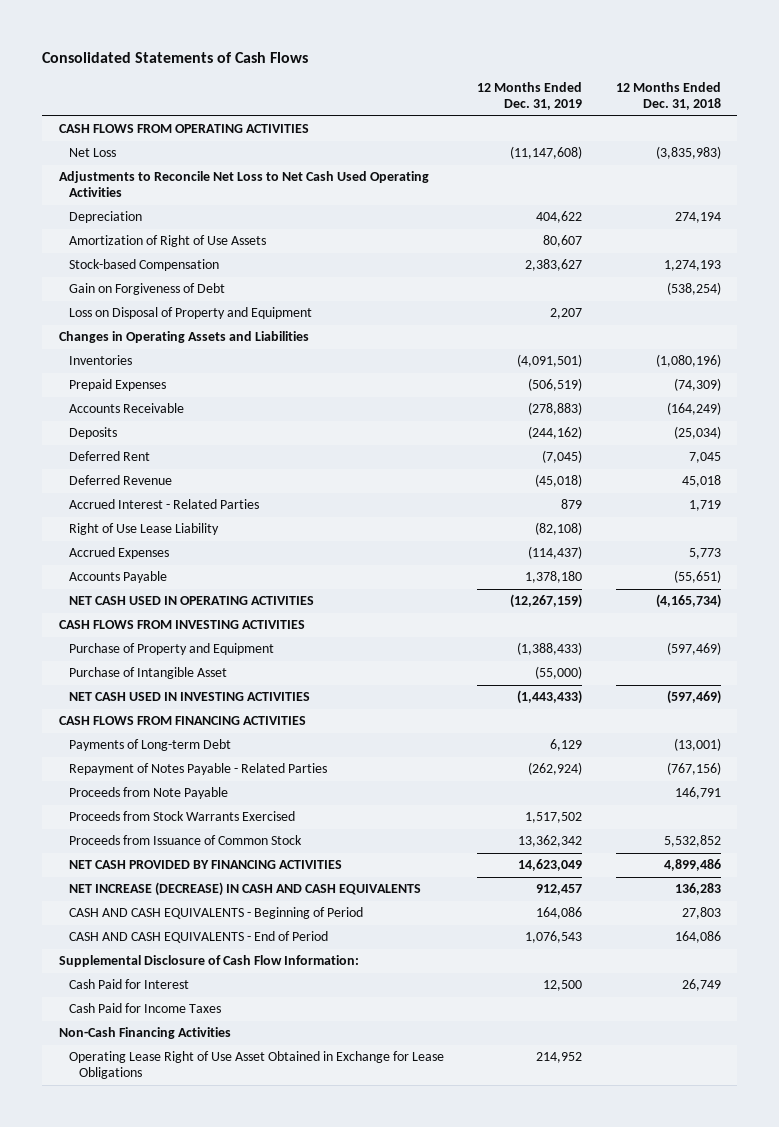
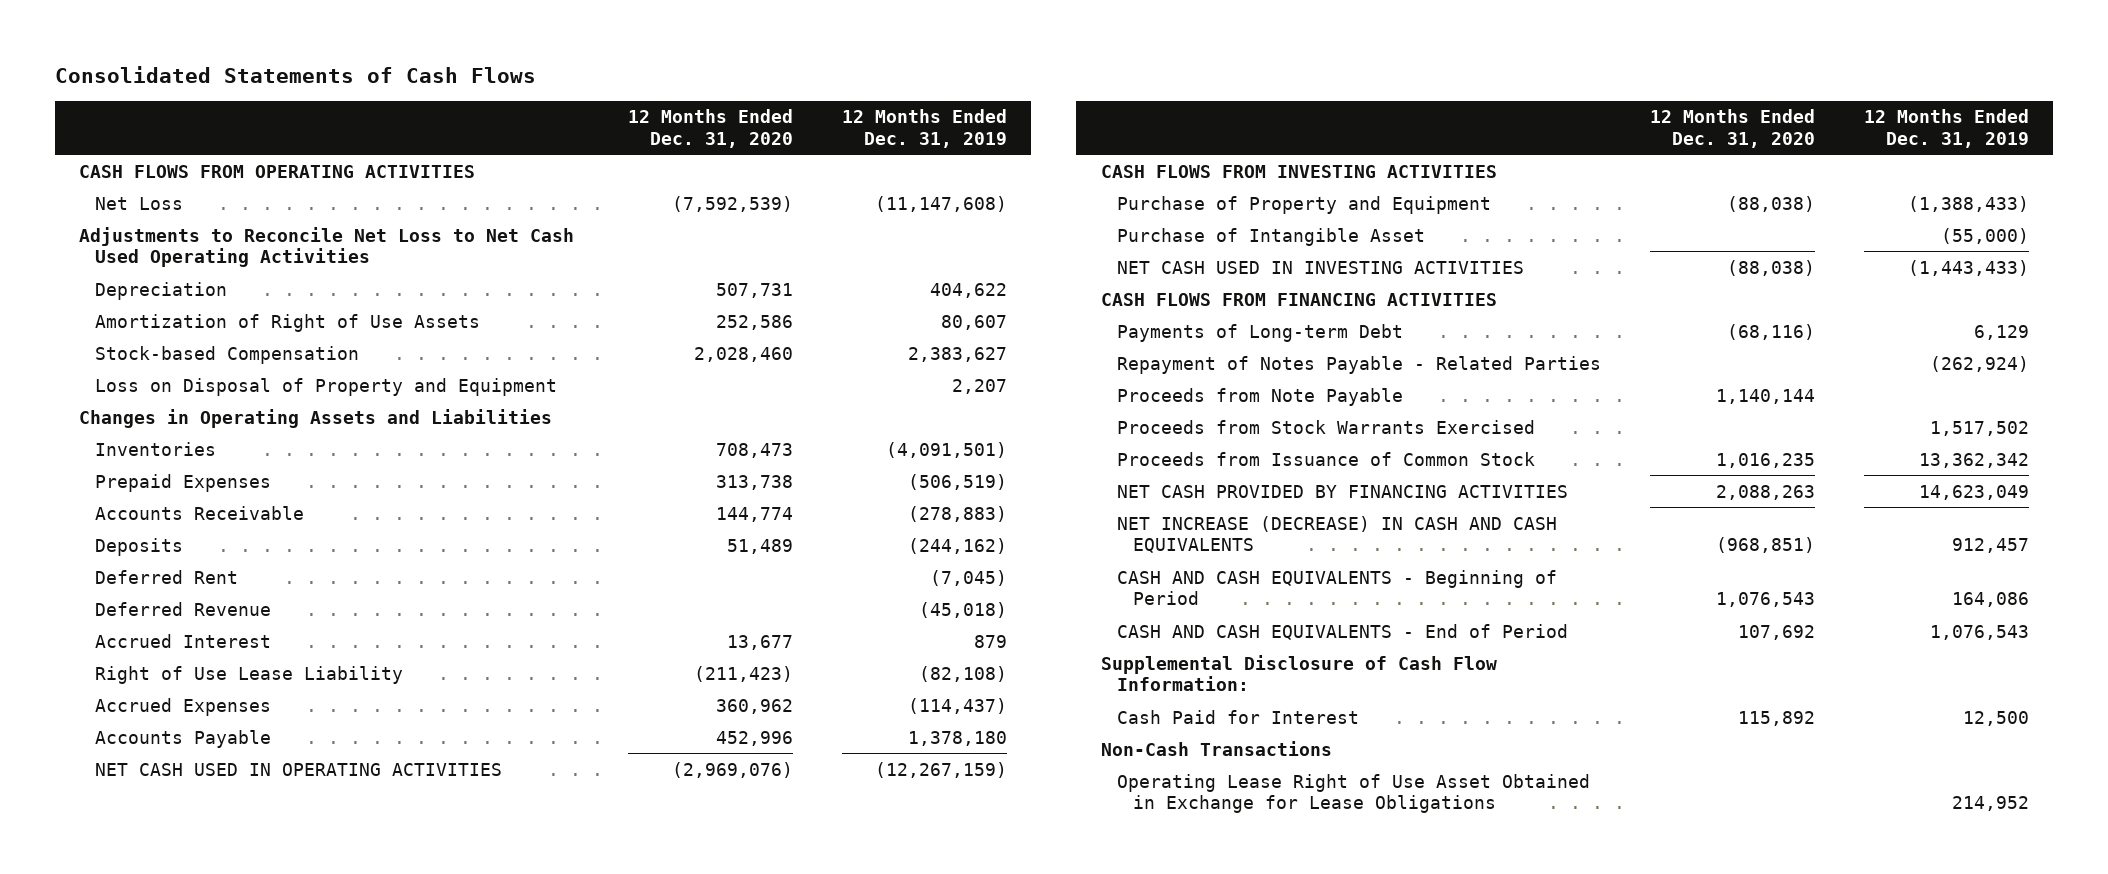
[615,82,721,110] 12 Months Ended Dec. 31, 2018 -> none
none -> [627,109,793,148] 12 Months Ended Dec. 31, 2020
[68,283,225,296] Gain on Forgiveness of Debt -> none
[68,499,259,510] Accrued Interest - Related Parties -> [94,633,271,648] Accrued Interest
[68,1003,221,1014] Cash Paid for Income Taxes -> none
[58,1027,231,1040] Non-Cash Financing Activities -> [1100,740,1332,756] Non-Cash Transactions

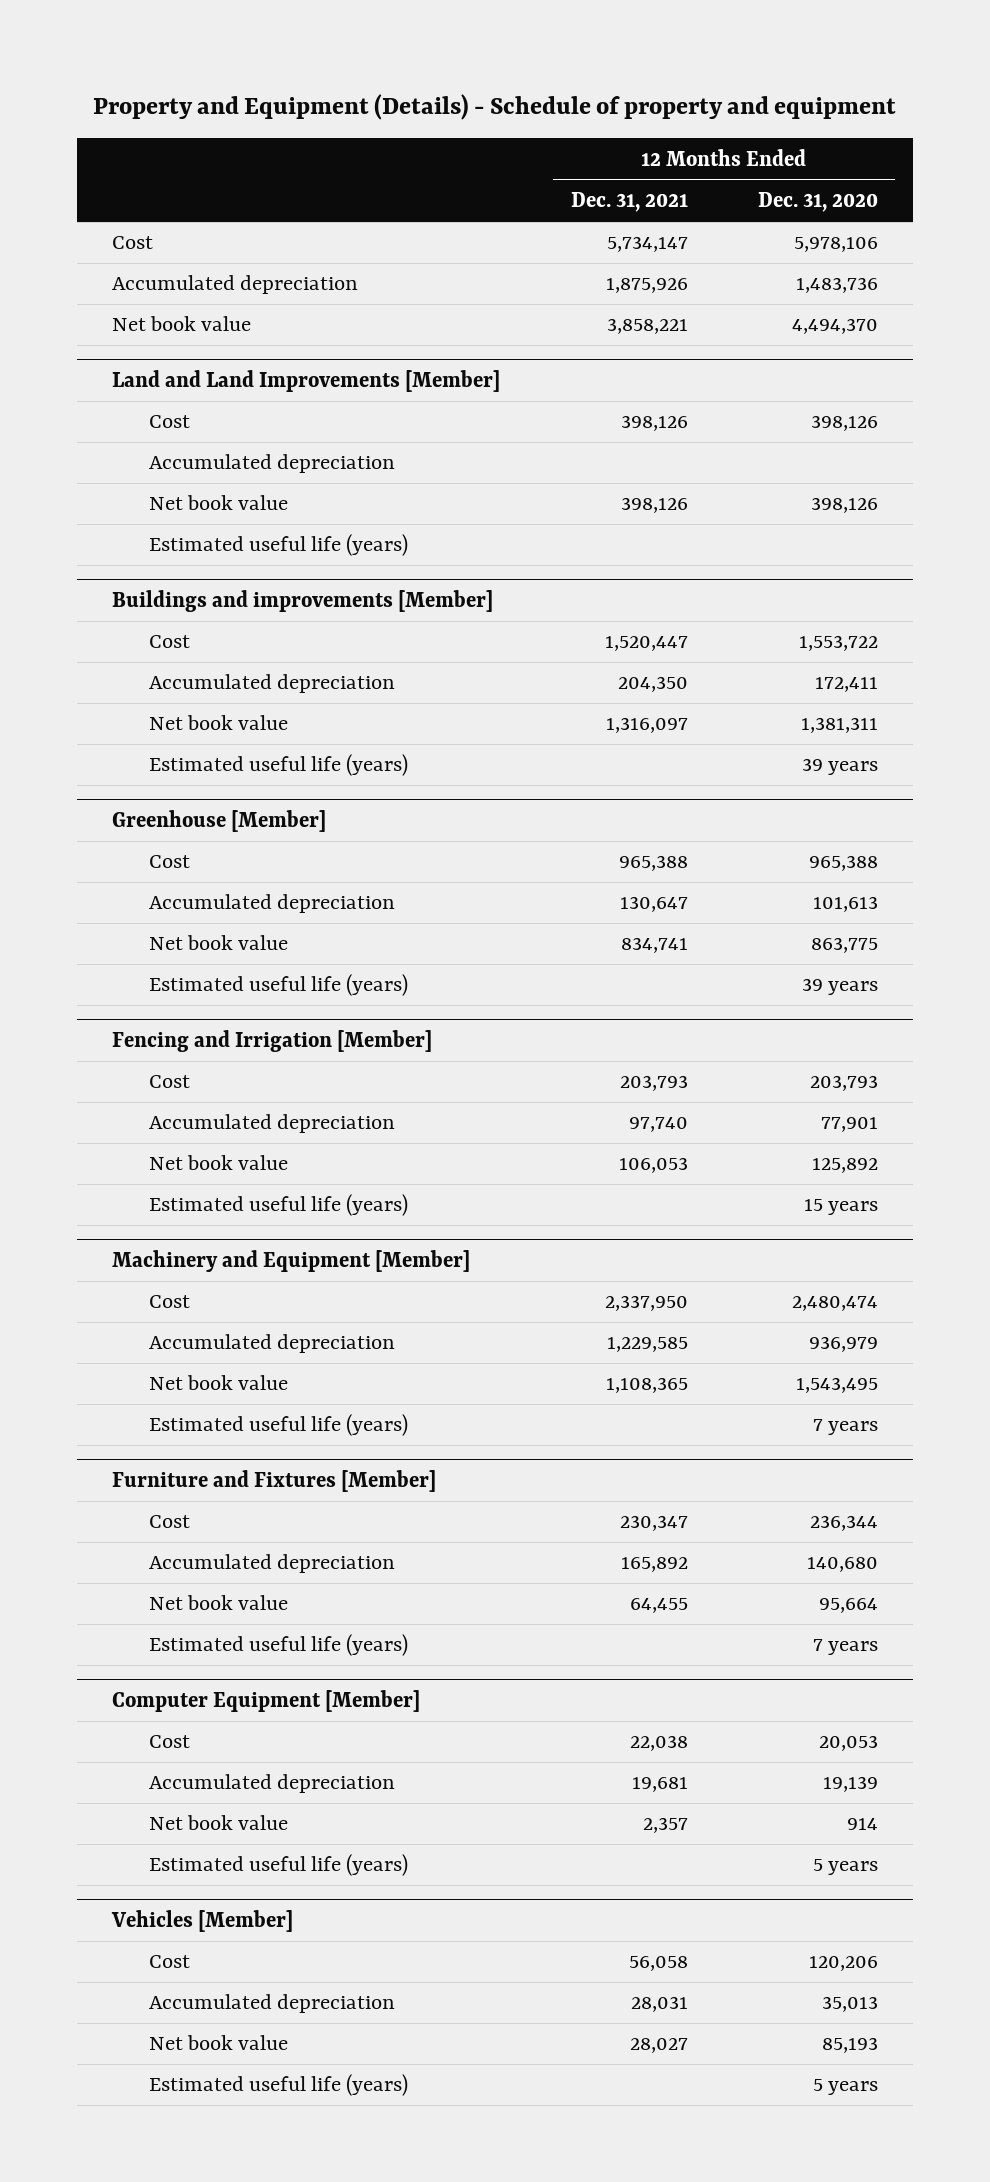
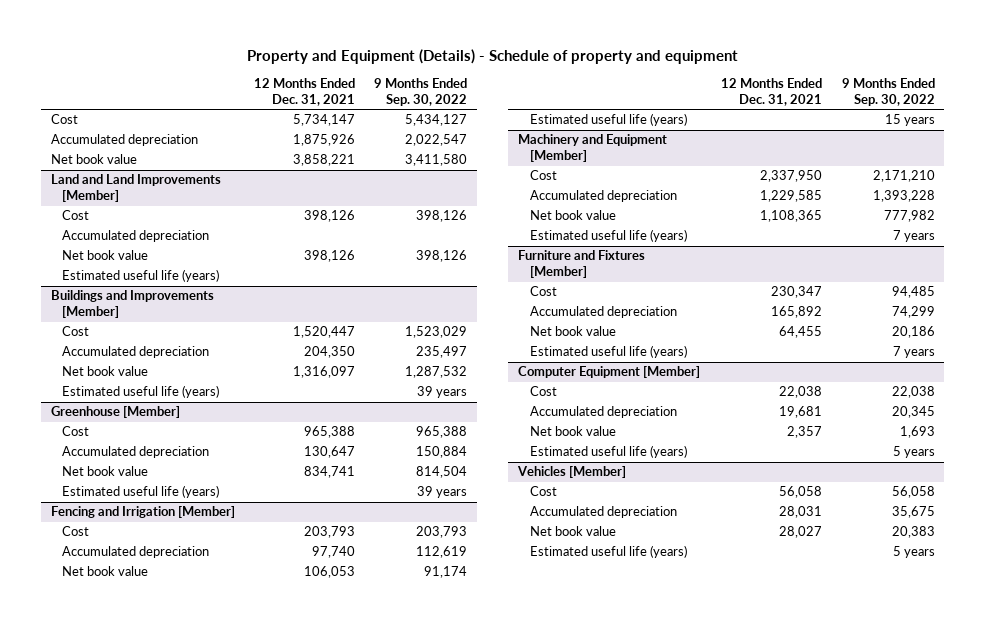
[757,192,878,213] Dec. 31, 2020 -> none
none -> [374,77,468,106] 9 Months Ended Sep. 30, 2022
[112,589,494,612] Buildings and improvements [Member] -> [50,290,214,319] Buildings and Improvements [Member]

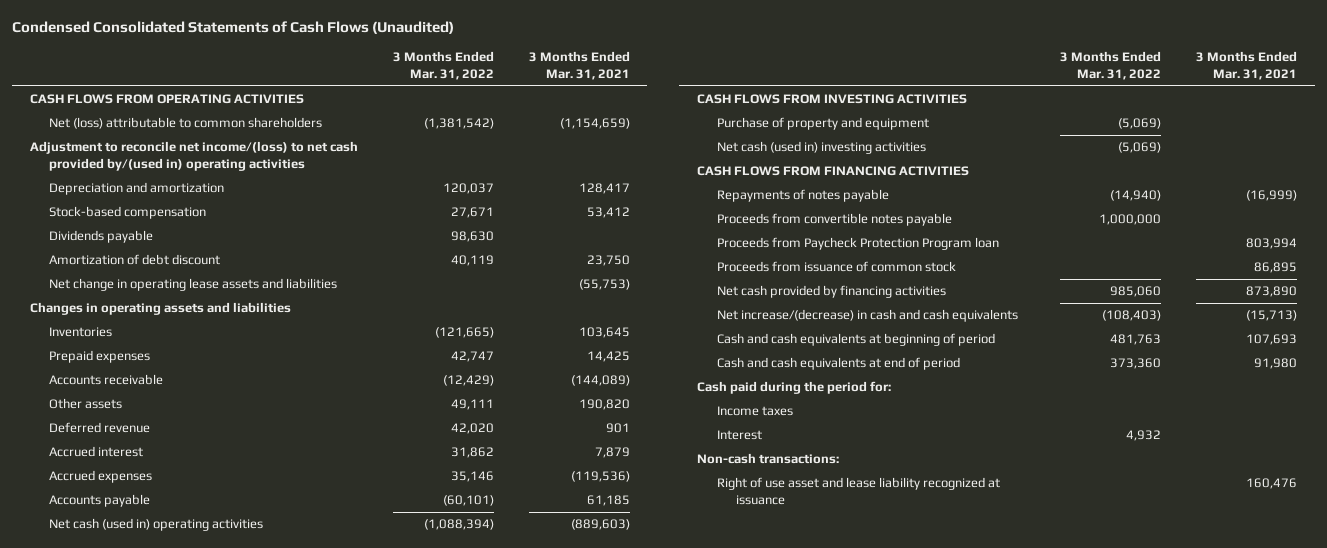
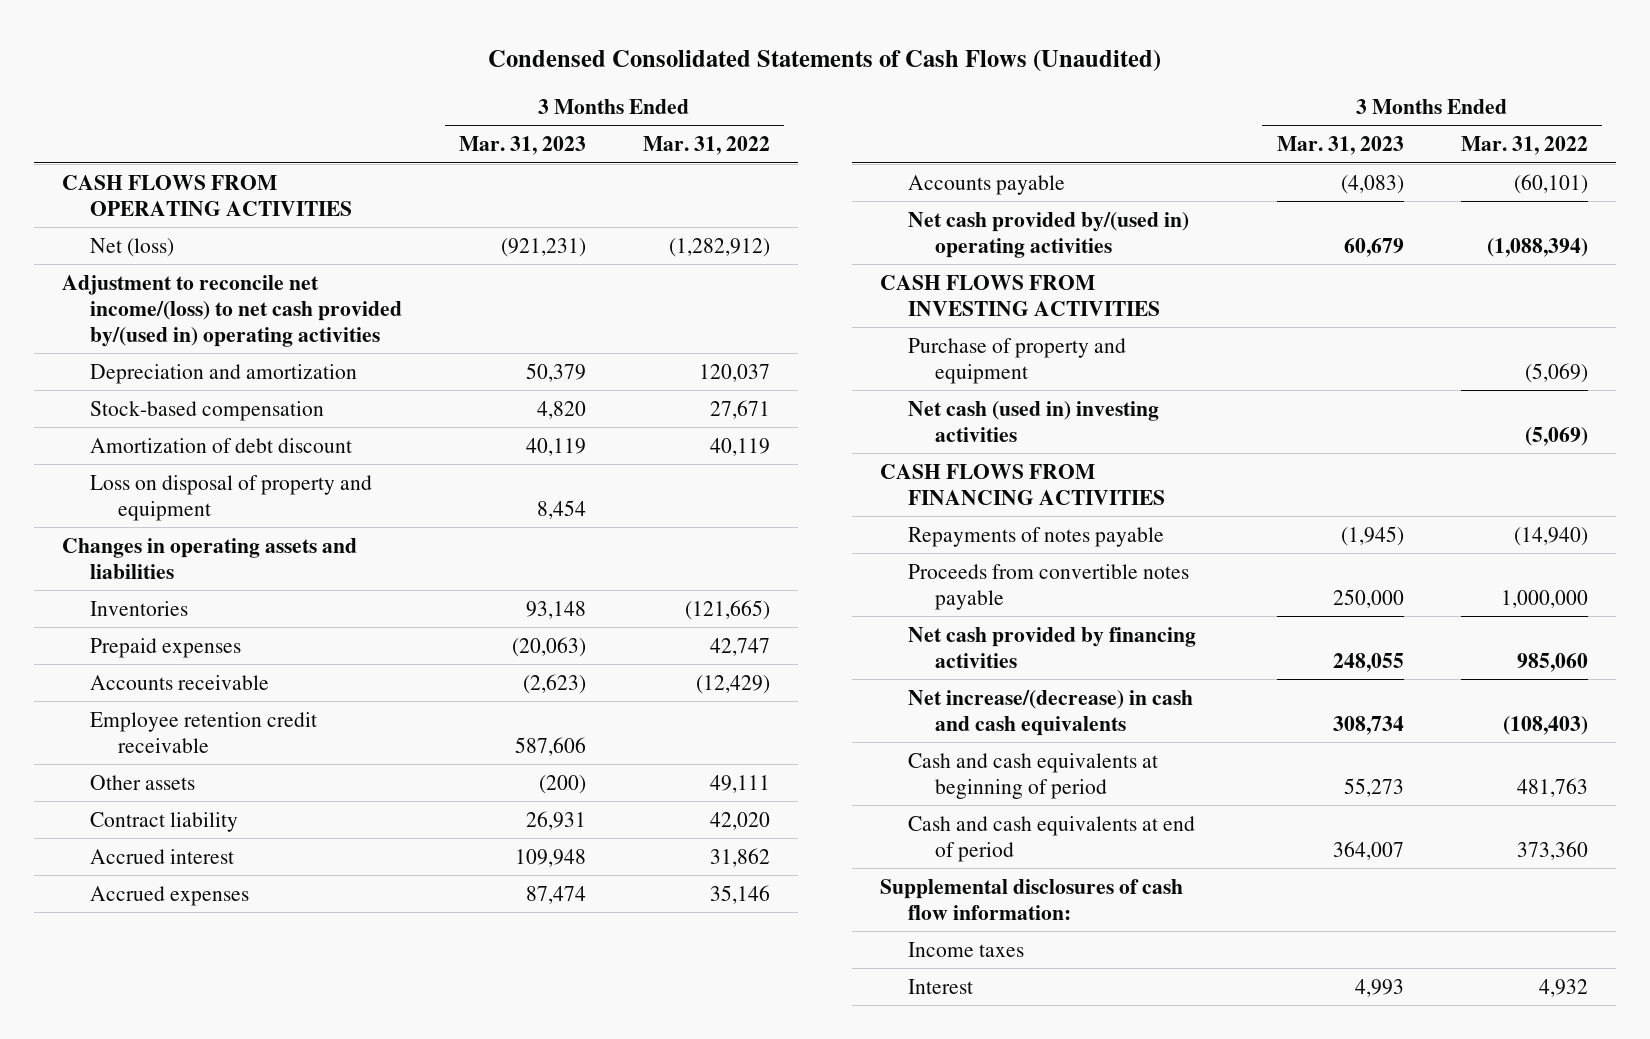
[528,51,630,80] 3 Months Ended Mar. 31, 2021 -> none
none -> [458,136,586,156] Mar. 31, 2023
[49,117,323,130] Net (loss) attributable to common shareholders -> none
none -> [89,237,174,257] Net (loss)
[49,230,154,244] Dividends payable -> none
[49,278,338,292] Net change in operating lease assets and liabilities -> none
none -> [89,474,372,521] Loss on disposal of property and equipment
none -> [89,711,317,753] Employee retention credit receivable
[49,422,151,434] Deferred revenue -> [89,811,238,832] Contract liability
[49,518,264,532] Net cash (used in) operating activities -> [907,211,1189,258] Net cash provided by/(used in) operating activities
[716,237,999,251] Proceeds from Paycheck Protection Program loan -> none
[716,261,956,273] Proceeds from issuance of common stock -> none
[696,381,891,395] Cash paid during the period for: -> none
none -> [880,878,1184,920] Supplemental disclosures of cash flow information:
[696,453,839,465] Non-cash transactions: -> none
[716,477,1000,505] Right of use asset and lease liability recognized at issuance -> none

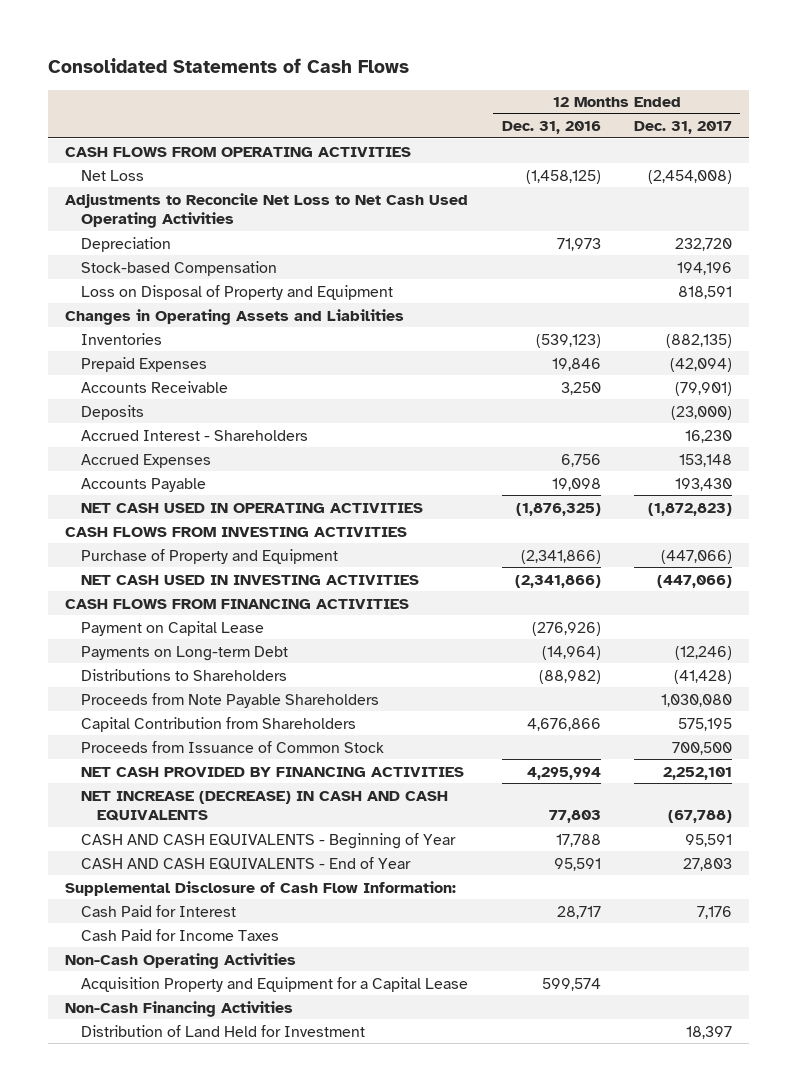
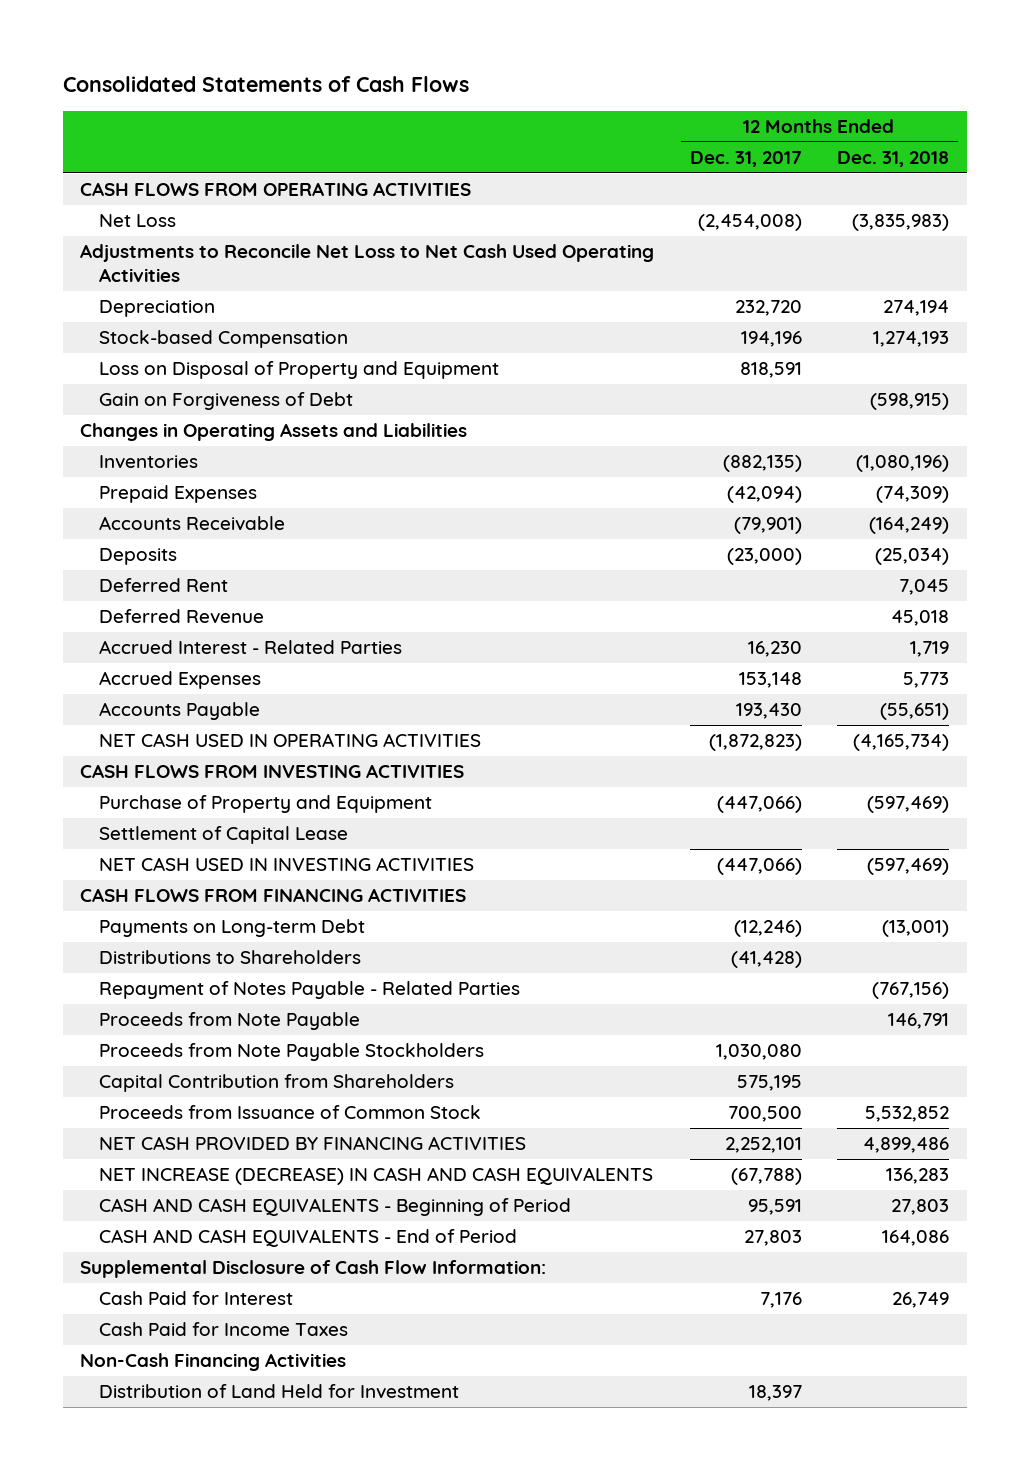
[501,121,601,135] Dec. 31, 2016 -> none
none -> [836,150,949,167] Dec. 31, 2018
none -> [98,392,353,411] Gain on Forgiveness of Debt
none -> [98,578,228,593] Deferred Rent
none -> [98,609,264,625] Deferred Revenue
[81,429,309,441] Accrued Interest - Shareholders -> [98,640,402,655] Accrued Interest - Related Parties
none -> [98,826,348,845] Settlement of Capital Lease
[81,620,265,636] Payment on Capital Lease -> none
none -> [98,981,520,1000] Repayment of Notes Payable - Related Parties
none -> [98,1012,360,1031] Proceeds from Note Payable
[81,692,380,708] Proceeds from Note Payable Shareholders -> [98,1043,484,1062] Proceeds from Note Payable Stockholders
[81,832,457,849] CASH AND CASH EQUIVALENTS - Beginning of Year -> [98,1198,571,1217] CASH AND CASH EQUIVALENTS - Beginning of Period
[81,856,412,870] CASH AND CASH EQUIVALENTS - End of Year -> [98,1229,517,1248] CASH AND CASH EQUIVALENTS - End of Period
[65,952,297,969] Non-Cash Operating Activities -> none
[81,976,469,992] Acquisition Property and Equipment for a Capital Lease -> none

